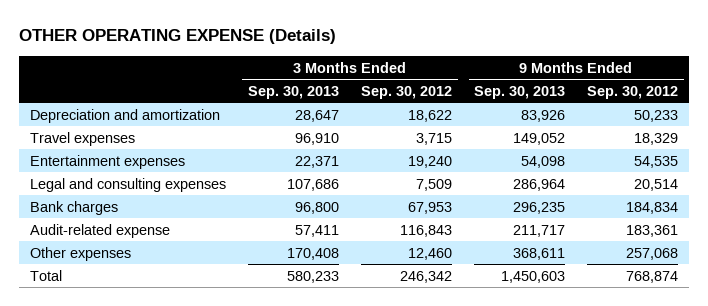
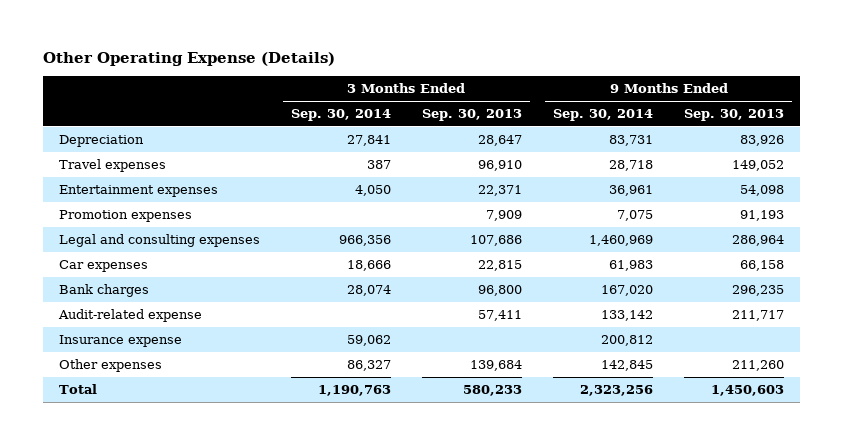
[18,29,336,45] OTHER OPERATING EXPENSE (Details) -> [43,52,336,67] Other Operating Expense (Details)
[361,85,453,99] Sep. 30, 2012 -> none
[587,85,679,99] Sep. 30, 2012 -> none
none -> [290,109,391,122] Sep. 30, 2014
none -> [553,109,654,122] Sep. 30, 2014
[29,108,220,123] Depreciation and amortization -> [58,135,144,148] Depreciation
none -> [58,210,192,223] Promotion expenses
none -> [58,260,148,273] Car expenses
none -> [58,335,182,348] Insurance expense
[286,247,339,260] 170,408 -> [469,360,522,372] 139,684
[513,247,566,260] 368,611 -> [732,360,785,372] 211,260

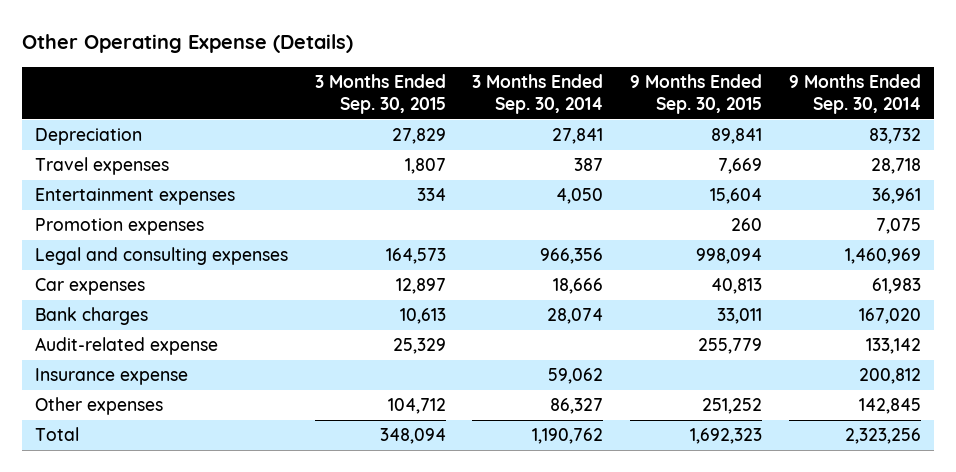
[421,109,522,122] Sep. 30, 2013 -> none
[684,109,785,122] Sep. 30, 2013 -> none
none -> [314,73,446,114] 3 Months Ended Sep. 30, 2015
none -> [630,73,763,114] 9 Months Ended Sep. 30, 2015
[609,135,654,147] 83,731 -> [868,128,921,145] 83,732
[317,385,391,397] 1,190,763 -> [532,428,604,445] 1,190,762

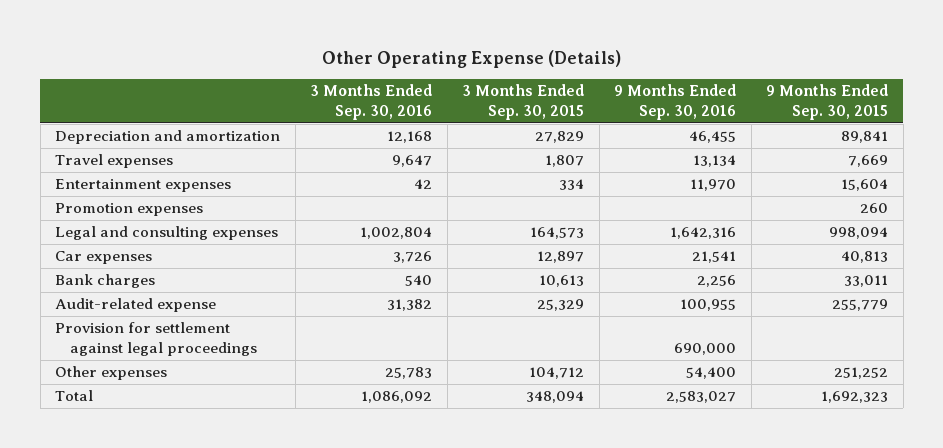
[472,73,604,114] 3 Months Ended Sep. 30, 2014 -> none
[788,73,921,114] 9 Months Ended Sep. 30, 2014 -> none
none -> [310,84,433,121] 3 Months Ended Sep. 30, 2016
none -> [614,84,737,121] 9 Months Ended Sep. 30, 2016
[35,128,143,146] Depreciation -> [55,130,281,145] Depreciation and amortization
[35,368,189,386] Insurance expense -> none
none -> [55,322,258,357] Provision for settlement against legal proceedings

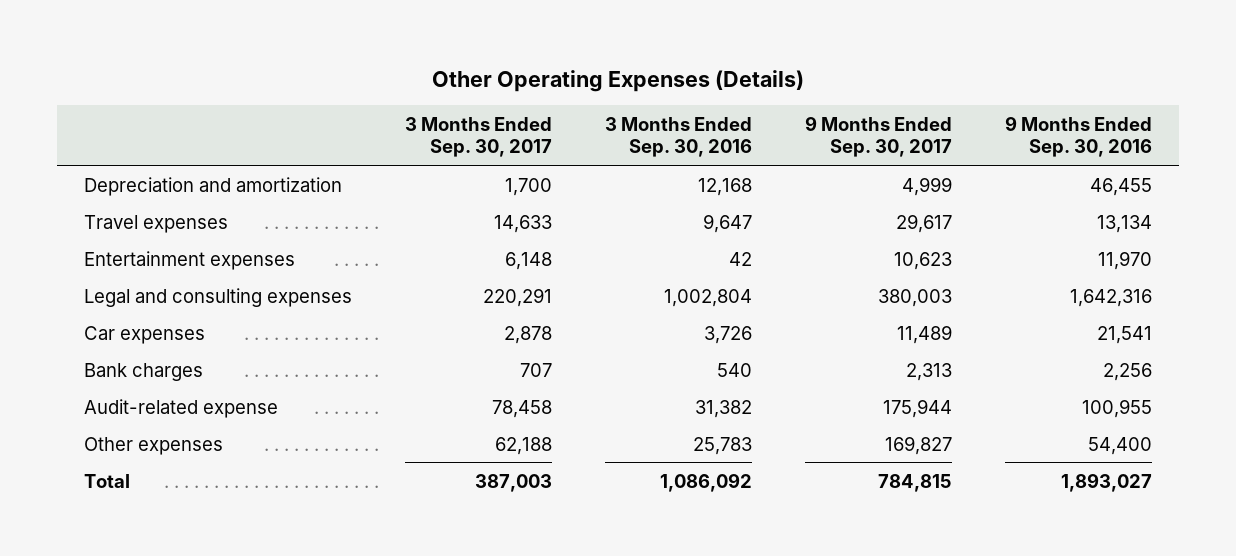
[321,49,621,68] Other Operating Expense (Details) -> [432,69,805,92] Other Operating Expenses (Details)
[462,84,585,121] 3 Months Ended Sep. 30, 2015 -> none
[766,84,889,121] 9 Months Ended Sep. 30, 2015 -> none
none -> [405,116,553,158] 3 Months Ended Sep. 30, 2017
none -> [805,115,953,158] 9 Months Ended Sep. 30, 2017
[55,203,204,217] Promotion expenses -> none
[55,322,258,357] Provision for settlement against legal proceedings -> none
[666,391,737,404] 2,583,027 -> [1061,472,1153,492] 1,893,027

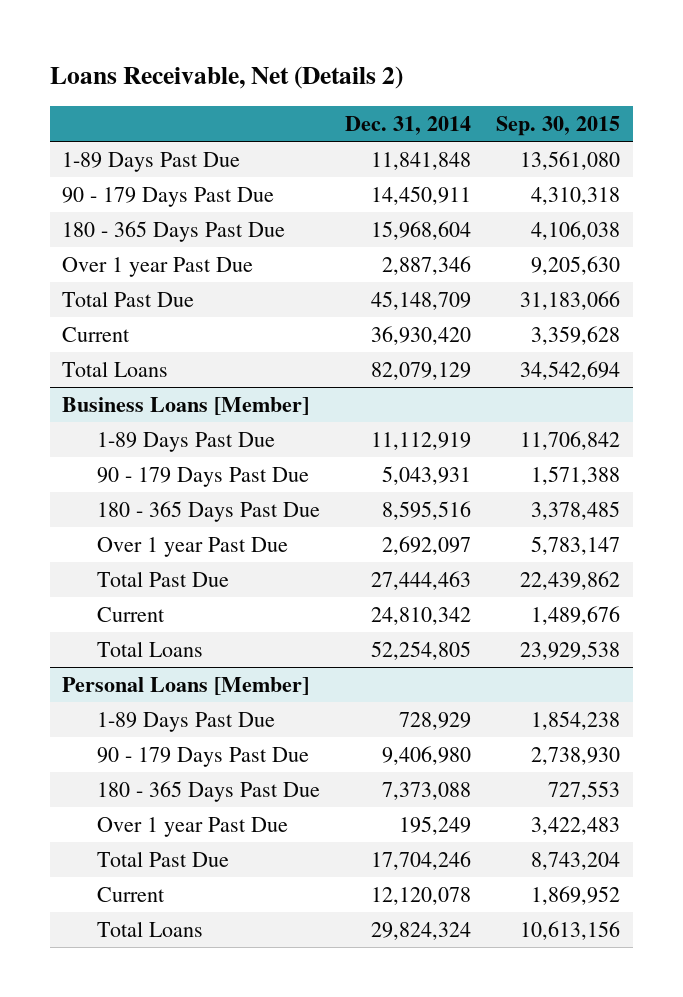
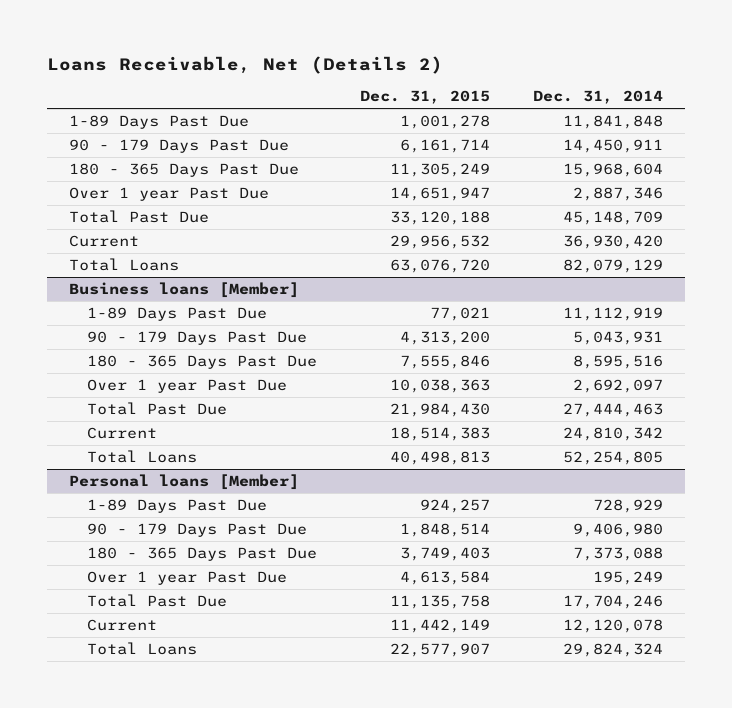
[496,116,621,137] Sep. 30, 2015 -> none
none -> [360,90,491,105] Dec. 31, 2015
[62,396,310,415] Business Loans [Member] -> [68,282,299,299] Business loans [Member]
[62,676,310,695] Personal Loans [Member] -> [68,474,299,491] Personal loans [Member]

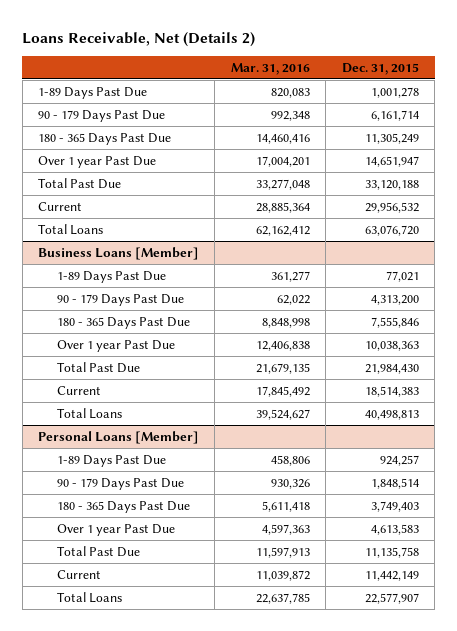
[533,90,664,105] Dec. 31, 2014 -> none
none -> [230,62,310,75] Mar. 31, 2016
[68,282,299,299] Business loans [Member] -> [38,246,200,260] Business Loans [Member]
[68,474,299,491] Personal loans [Member] -> [38,430,200,444] Personal Loans [Member]
[400,571,491,586] 4,613,584 -> [370,523,419,535] 4,613,583

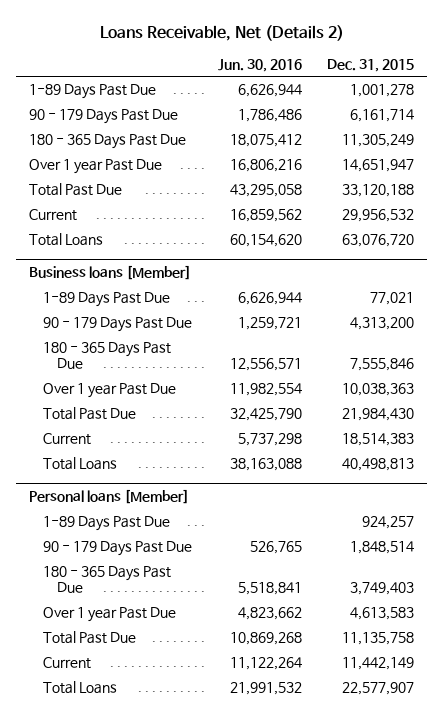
[230,62,310,75] Mar. 31, 2016 -> none
none -> [217,58,302,72] Jun. 30, 2016
[38,246,200,260] Business Loans [Member] -> [29,265,192,281] Business loans [Member]
[38,430,200,444] Personal Loans [Member] -> [29,489,190,505] Personal loans [Member]

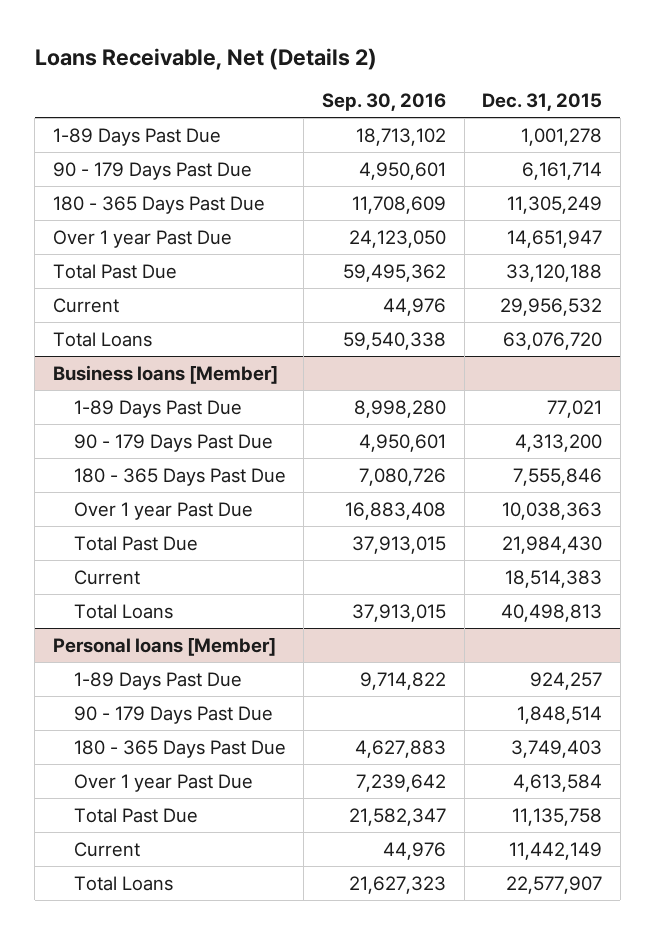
[217,58,302,72] Jun. 30, 2016 -> none
none -> [321,93,446,112] Sep. 30, 2016
[350,607,415,621] 4,613,583 -> [513,773,603,792] 4,613,584

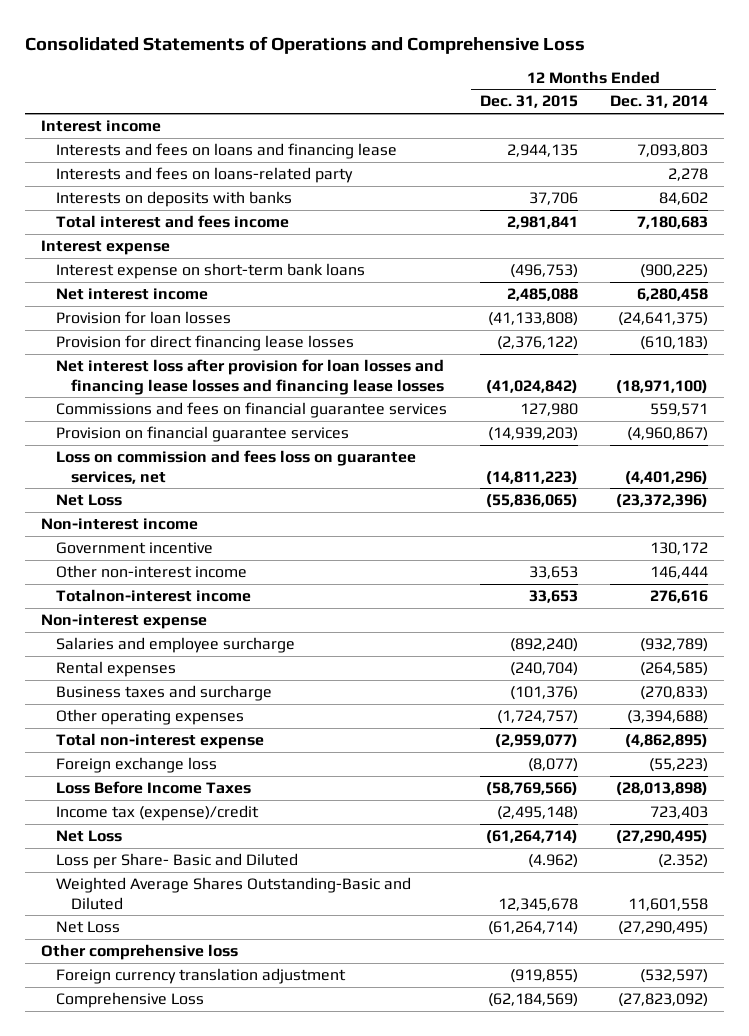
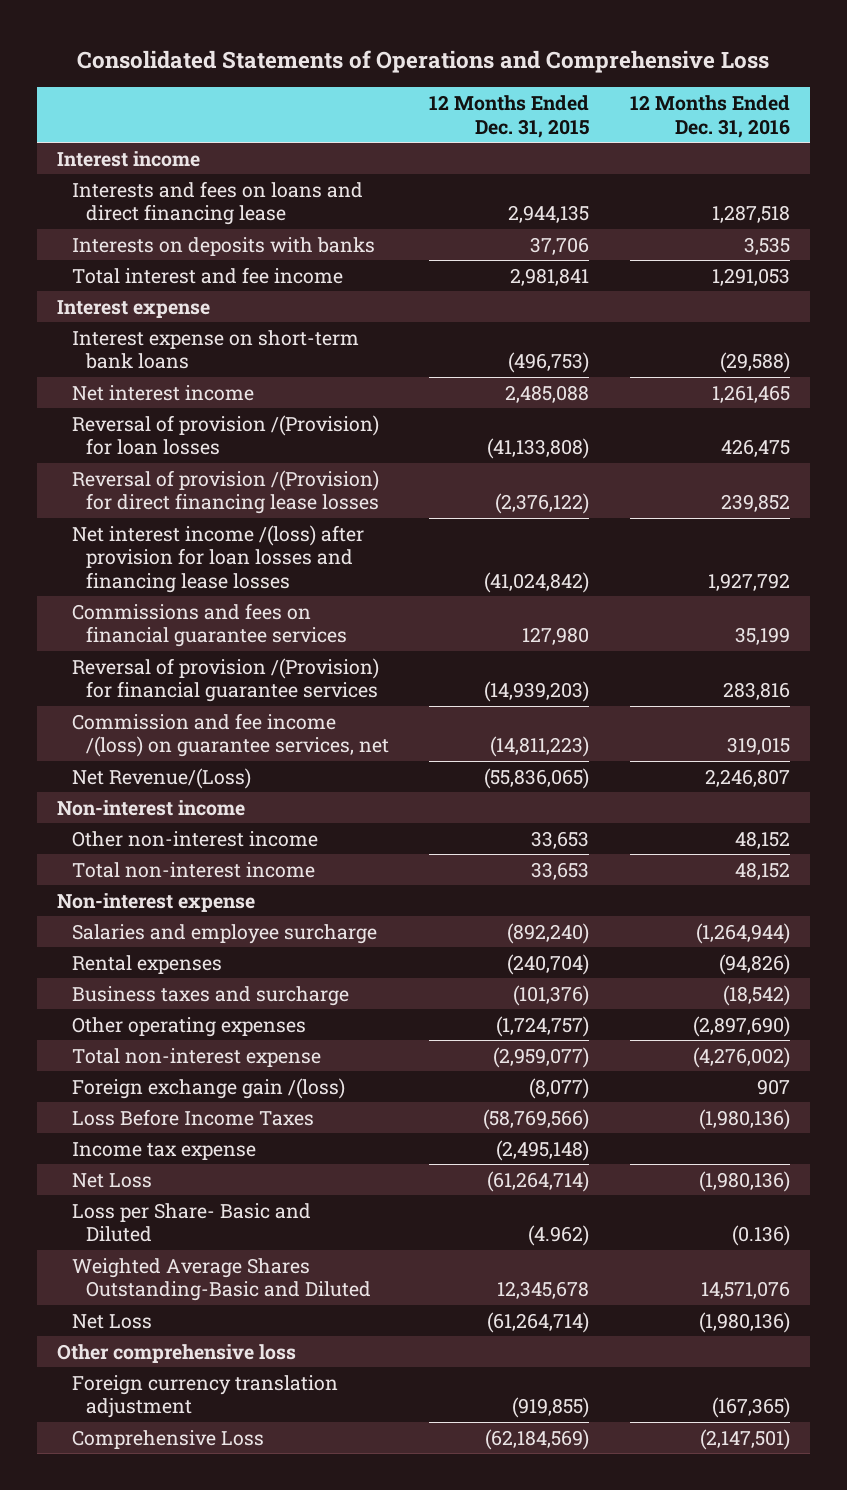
[610,95,709,109] Dec. 31, 2014 -> none
none -> [629,95,790,138] 12 Months Ended Dec. 31, 2016
[56,167,354,184] Interests and fees on loans-related party -> none
[56,143,398,160] Interests and fees on loans and financing lease -> [71,180,363,226] Interests and fees on loans and direct financing lease
[56,215,290,229] Total interest and fees income -> [71,266,343,284] Total interest and fee income
[56,311,232,325] Provision for loan losses -> [71,414,379,456] Reversal of provision /(Provision) for loan losses
[56,335,355,352] Provision for direct financing lease losses -> [71,469,379,515] Reversal of provision /(Provision) for direct financing lease losses
[56,359,445,395] Net interest loss after provision for loan losses and financing lease losses and financing lease losses -> [71,524,364,593] Net interest income /(loss) after provision for loan losses and financing lease losses
[56,426,350,443] Provision on financial guarantee services -> [71,657,379,703] Reversal of provision /(Provision) for financial guarantee services
[56,450,417,484] Loss on commission and fees loss on guarantee services, net -> [71,712,389,758] Commission and fee income /(loss) on guarantee services, net
[56,494,123,507] Net Loss -> [71,767,251,789] Net Revenue/(Loss)
[56,542,214,555] Government incentive -> none
[56,589,252,603] Totalnon-interest income -> [71,861,315,878] Total non-interest income
[56,757,218,774] Foreign exchange loss -> [71,1077,345,1099] Foreign exchange gain /(loss)
[56,805,260,822] Income tax (expense)/credit -> [71,1141,256,1160] Income tax expense

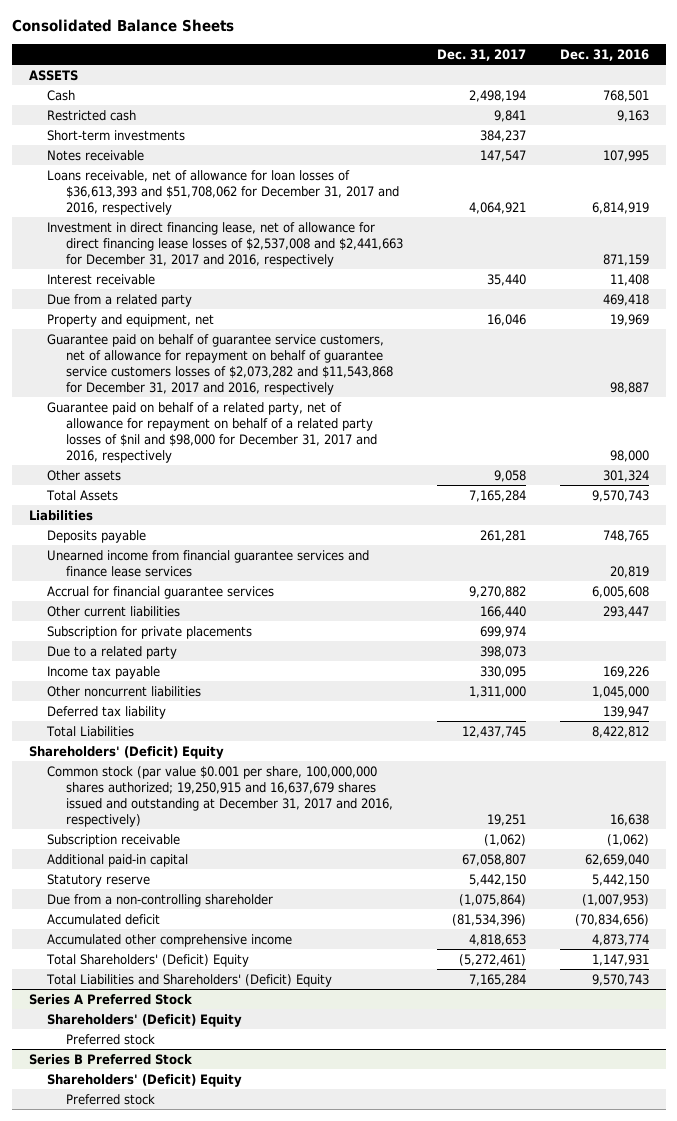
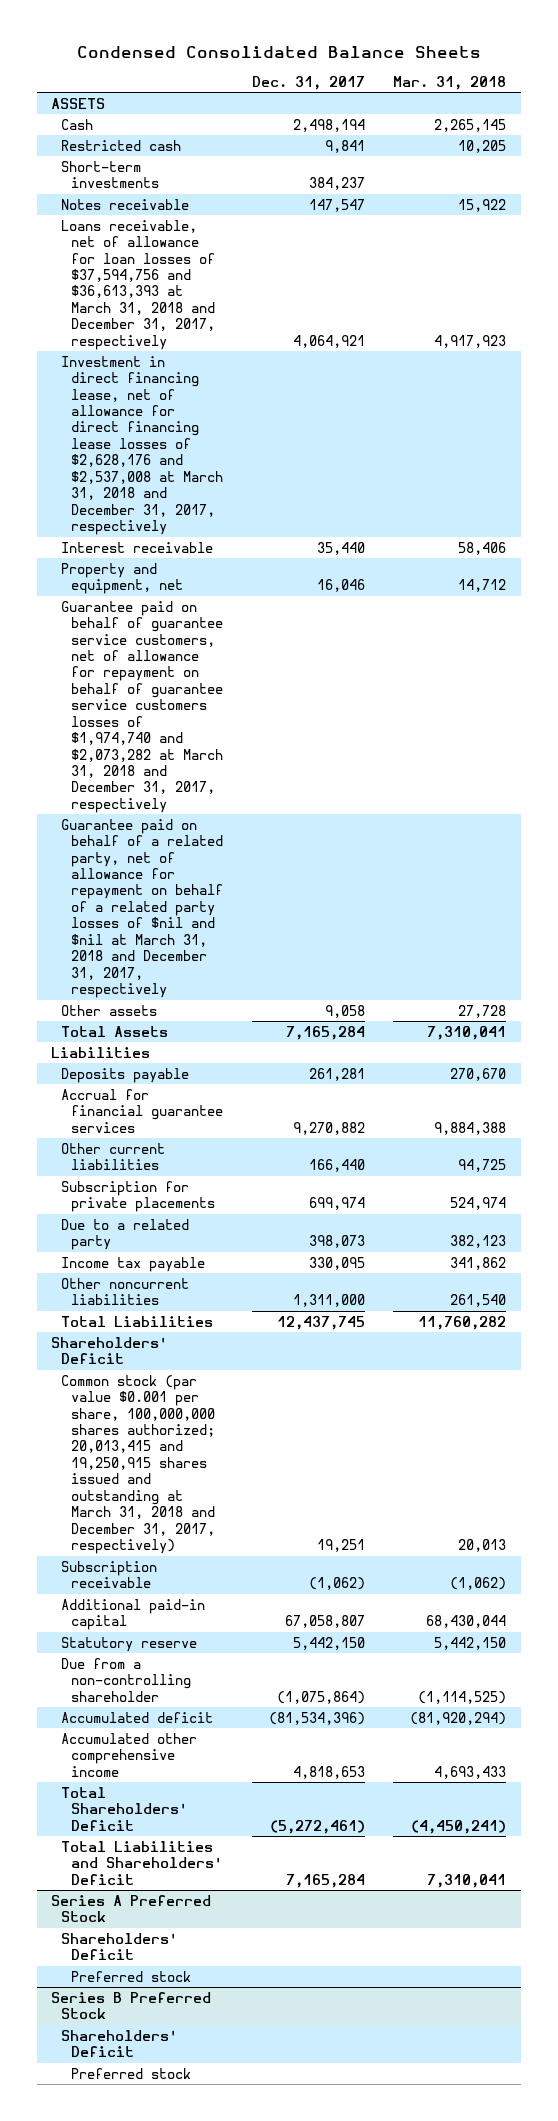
[11,19,234,33] Consolidated Balance Sheets -> [76,45,481,58] Condensed Consolidated Balance Sheets
[559,48,649,61] Dec. 31, 2016 -> none
none -> [393,76,507,91] Mar. 31, 2018
[47,169,400,215] Loans receivable, net of allowance for loan losses of $36,613,393 and $51,708,062 for December 31, 2017 and 2016, respectively -> [61,219,216,350] Loans receivable, net of allowance for loan losses of $37,594,756 and $36,613,393 at March 31, 2018 and December 31, 2017, respectively
[47,221,404,267] Investment in direct financing lease, net of allowance for direct financing lease losses of $2,537,008 and $2,441,663 for December 31, 2017 and 2016, respectively -> [61,355,224,536] Investment in direct financing lease, net of allowance for direct financing lease losses of $2,628,176 and $2,537,008 at March 31, 2018 and December 31, 2017, respectively
[47,293,193,307] Due from a related party -> none
[47,333,394,395] Guarantee paid on behalf of guarantee service customers, net of allowance for repayment on behalf of guarantee service customers losses of $2,073,282 and $11,543,868 for December 31, 2017 and 2016, respectively -> [61,600,224,813] Guarantee paid on behalf of guarantee service customers, net of allowance for repayment on behalf of guarantee service customers losses of $1,974,740 and $2,073,282 at March 31, 2018 and December 31, 2017, respectively
[47,401,378,463] Guarantee paid on behalf of a related party, net of allowance for repayment on behalf of a related party losses of $nil and $98,000 for December 31, 2017 and 2016, respectively -> [61,818,224,999] Guarantee paid on behalf of a related party, net of allowance for repayment on behalf of a related party losses of $nil and $nil at March 31, 2018 and December 31, 2017, respectively
[47,549,370,577] Unearned income from financial guarantee services and finance lease services -> none
[47,705,167,719] Deferred tax liability -> none
[28,745,224,759] Shareholders' (Deficit) Equity -> [51,1336,168,1365] Shareholders' Deficit
[47,765,394,827] Common stock (par value $0.001 per share, 100,000,000 shares authorized; 19,250,915 and 16,637,679 shares issued and outstanding at December 31, 2017 and 2016, respectively) -> [61,1374,216,1555] Common stock (par value $0.001 per share, 100,000,000 shares authorized; 20,013,415 and 19,250,915 shares issued and outstanding at March 31, 2018 and December 31, 2017, respectively)
[46,953,250,967] Total Shareholders' (Deficit) Equity -> [61,1786,188,1831] Total Shareholders' Deficit
[46,973,333,987] Total Liabilities and Shareholders' (Deficit) Equity -> [61,1840,223,1885] Total Liabilities and Shareholders' Deficit
[47,1013,243,1027] Shareholders' (Deficit) Equity -> [61,1932,178,1961] Shareholders' Deficit
[47,1073,243,1087] Shareholders' (Deficit) Equity -> [61,2029,178,2058] Shareholders' Deficit

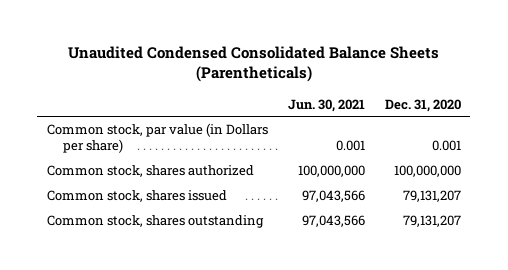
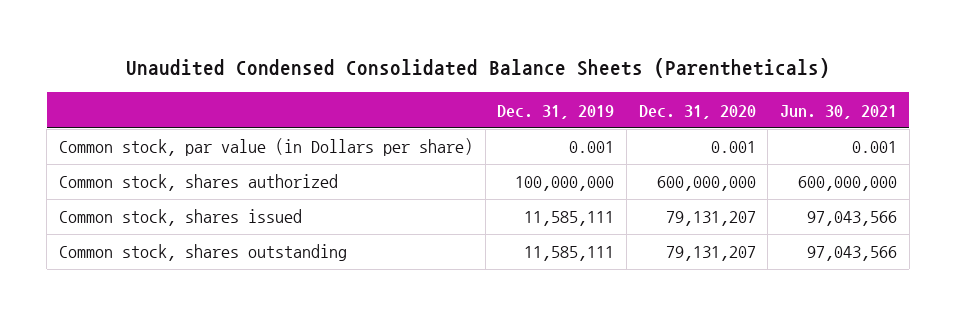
none -> [497,104,615,119] Dec. 31, 2019
[297,165,365,178] 100,000,000 -> [798,176,898,192] 600,000,000
[393,165,461,178] 100,000,000 -> [656,176,756,192] 600,000,000

